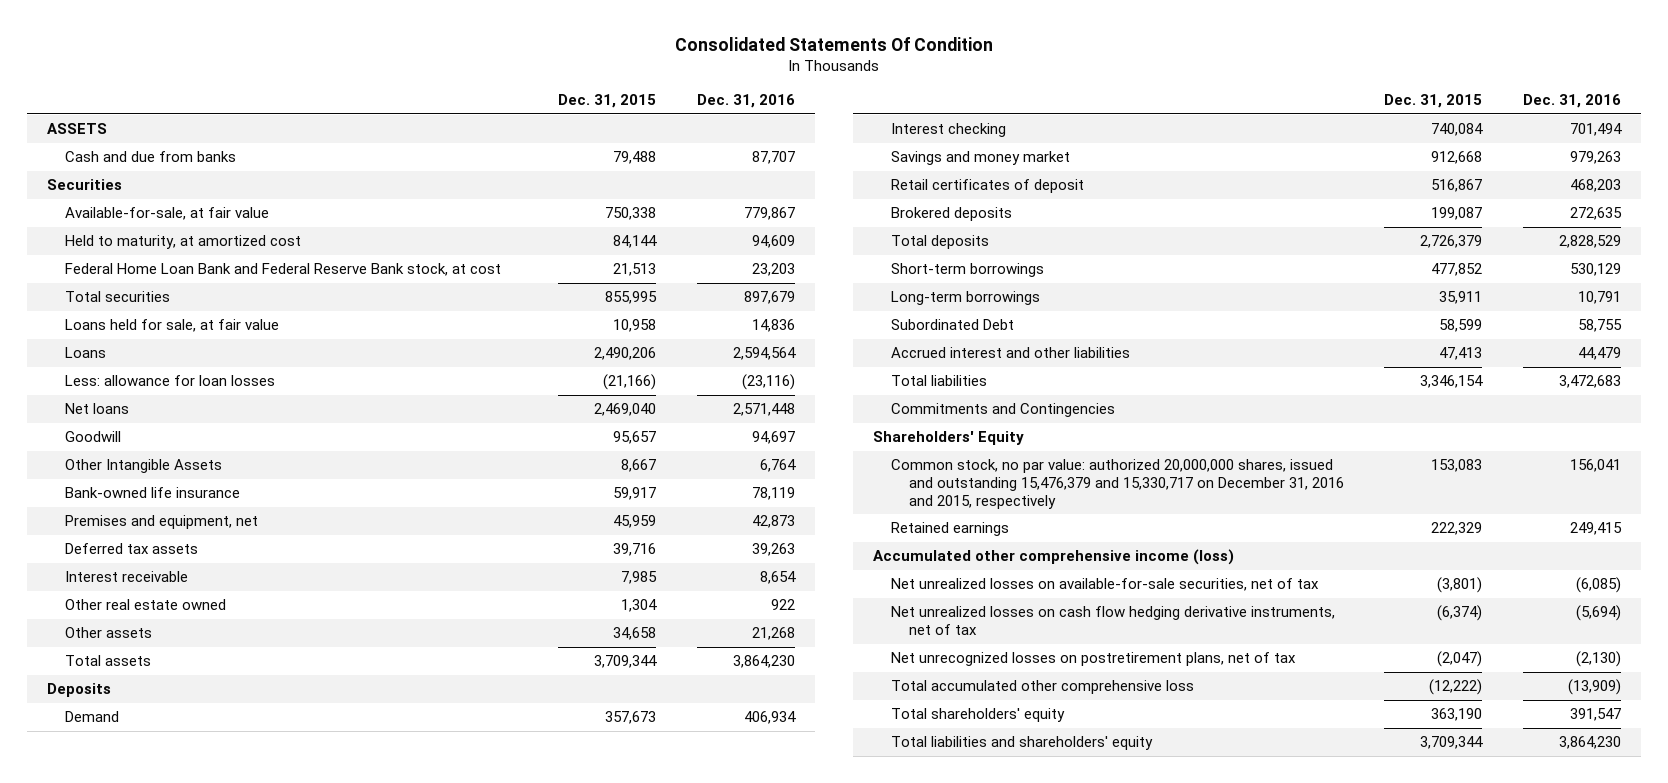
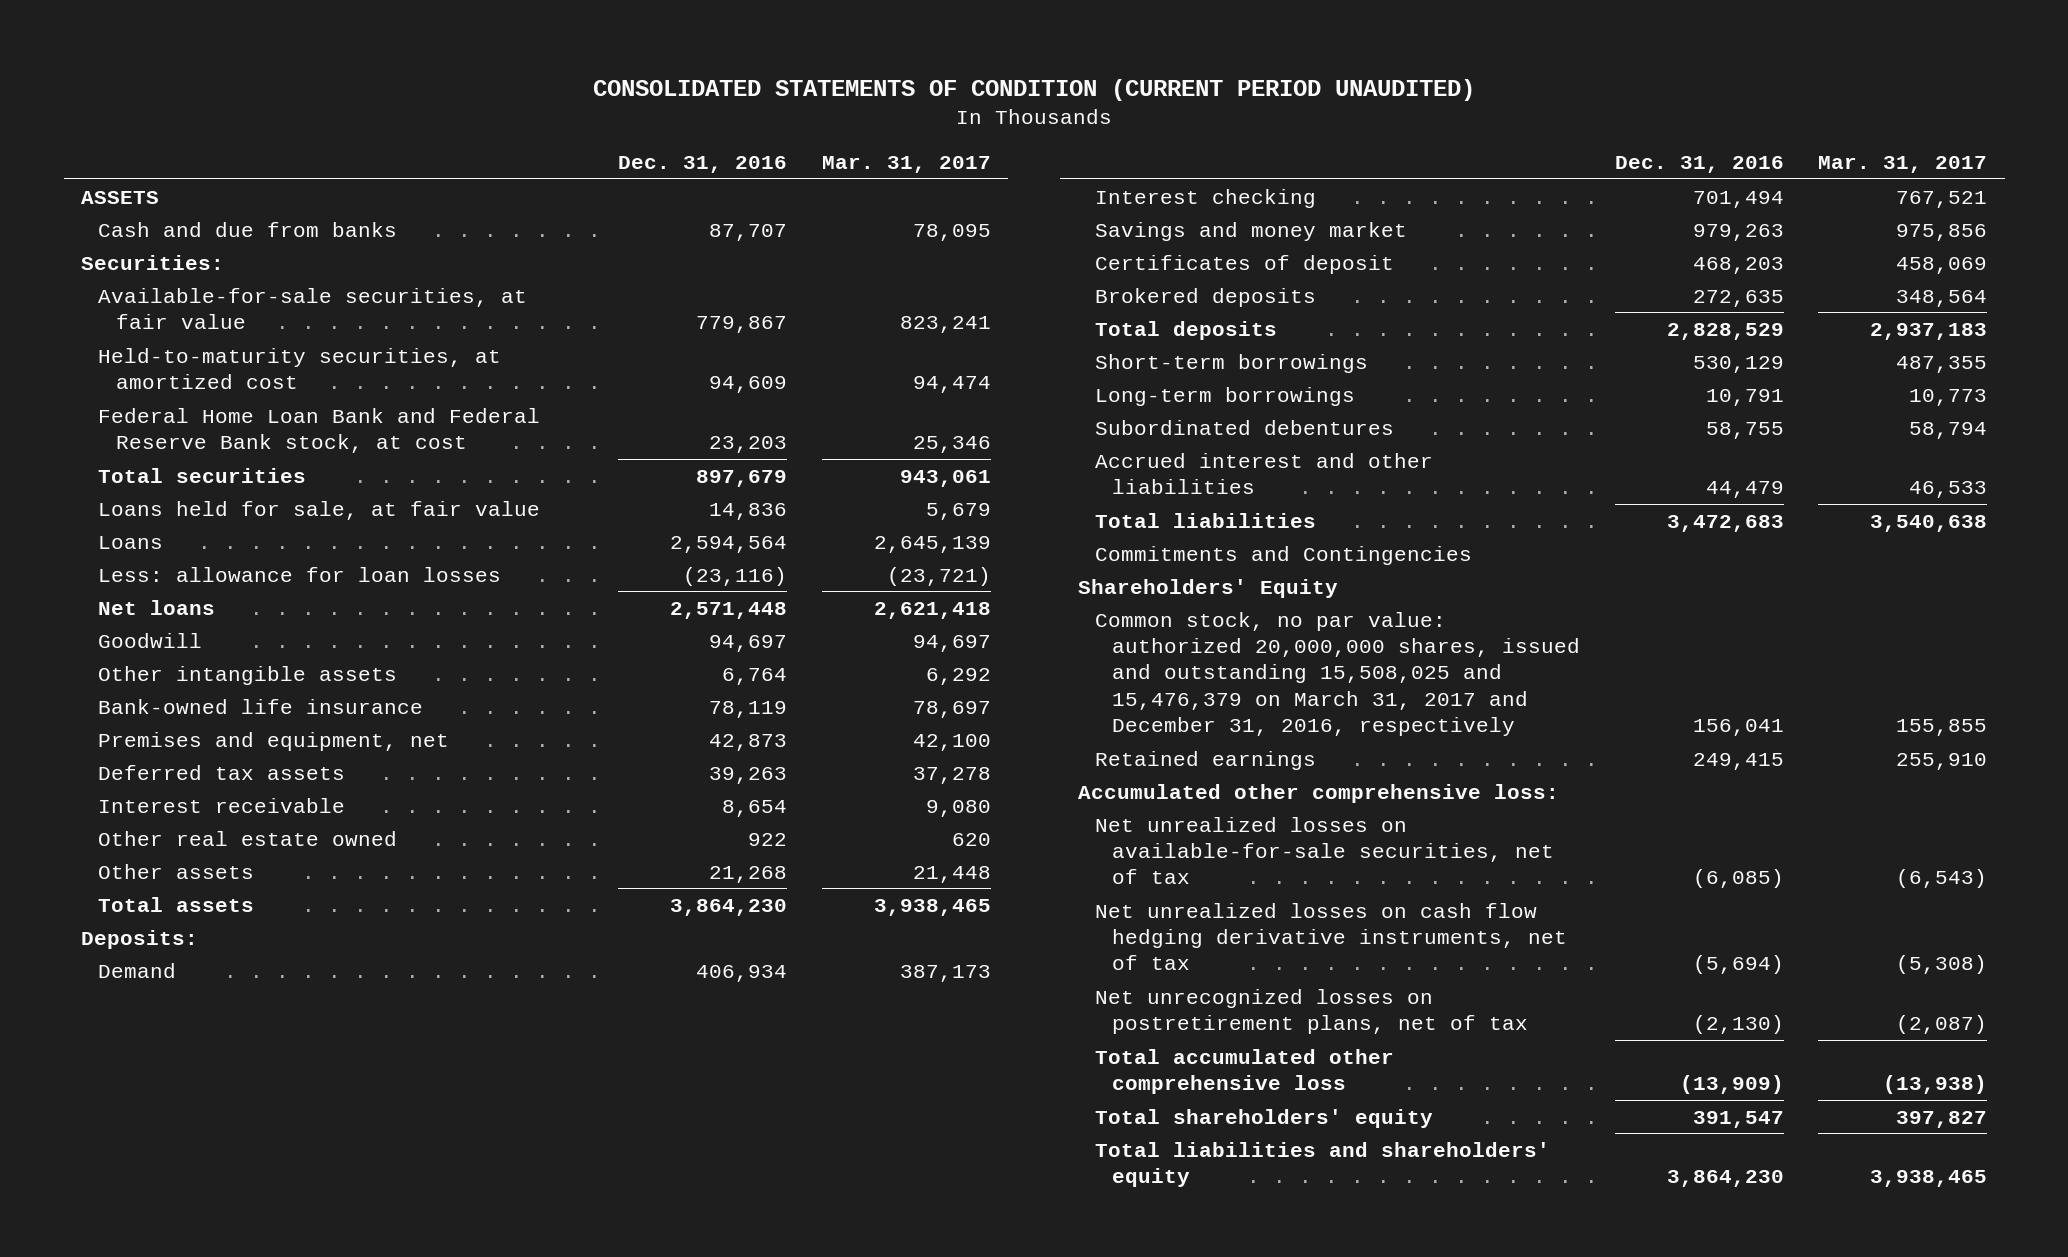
[675,36,994,51] Consolidated Statements Of Condition -> [593,79,1476,102] CONSOLIDATED STATEMENTS OF CONDITION (CURRENT PERIOD UNAUDITED)
[558,94,657,109] Dec. 31, 2015 -> none
none -> [821,155,991,173] Mar. 31, 2017
[47,179,123,191] Securities -> [80,254,224,270] Securities:
[65,207,270,221] Available-for-sale, at fair value -> [98,287,528,330] Available-for-sale securities, at fair value
[65,235,302,250] Held to maturity, at amortized cost -> [98,347,502,390] Held-to-maturity securities, at amortized cost
[65,459,223,474] Other Intangible Assets -> [98,665,398,685] Other intangible assets
[47,683,112,698] Deposits -> [80,929,198,949] Deposits:
[890,179,1084,194] Retail certificates of deposit -> [1095,254,1395,274] Certificates of deposit
[890,319,1014,331] Subordinated Debt -> [1095,419,1395,435] Subordinated debentures
[890,459,1344,509] Common stock, no par value: authorized 20,000,000 shares, issued and outstanding 15,476,379 and 15,330,717 on December 31, 2016 and 2015, respectively -> [1095,611,1581,737] Common stock, no par value: authorized 20,000,000 shares, issued and outstanding 15,508,025 and 15,476,379 on March 31, 2017 and December 31, 2016, respectively
[873,549,1235,566] Accumulated other comprehensive income (loss) -> [1077,783,1559,803] Accumulated other comprehensive loss:

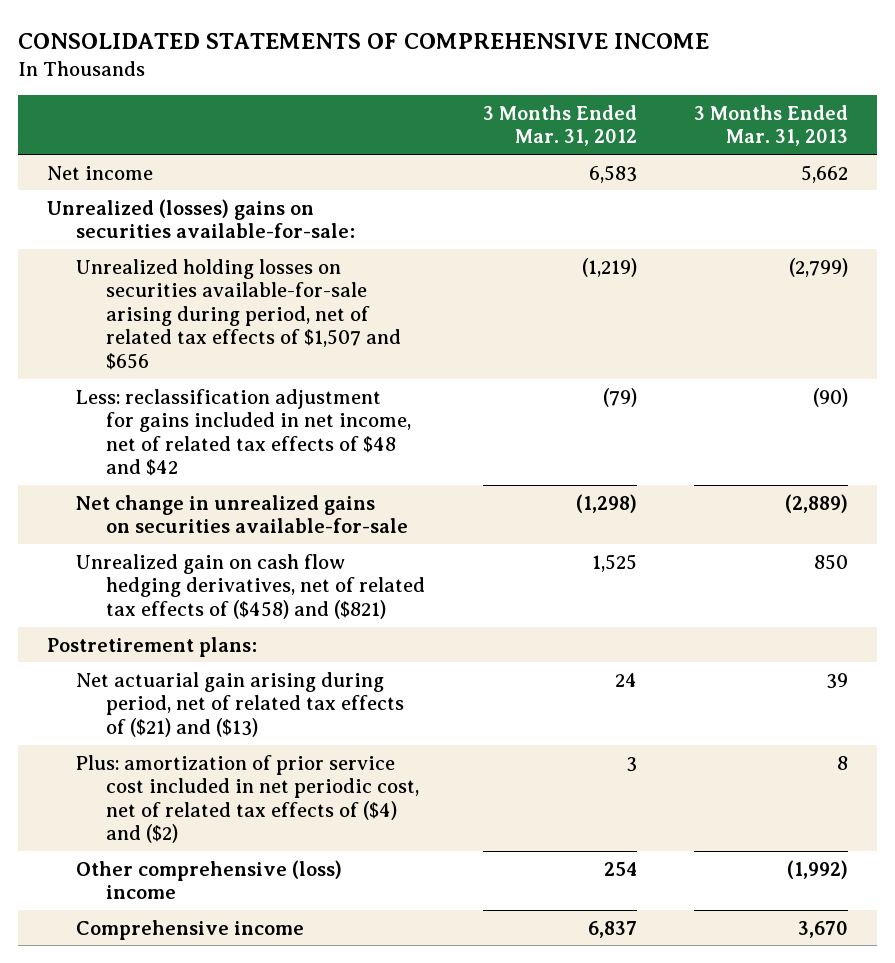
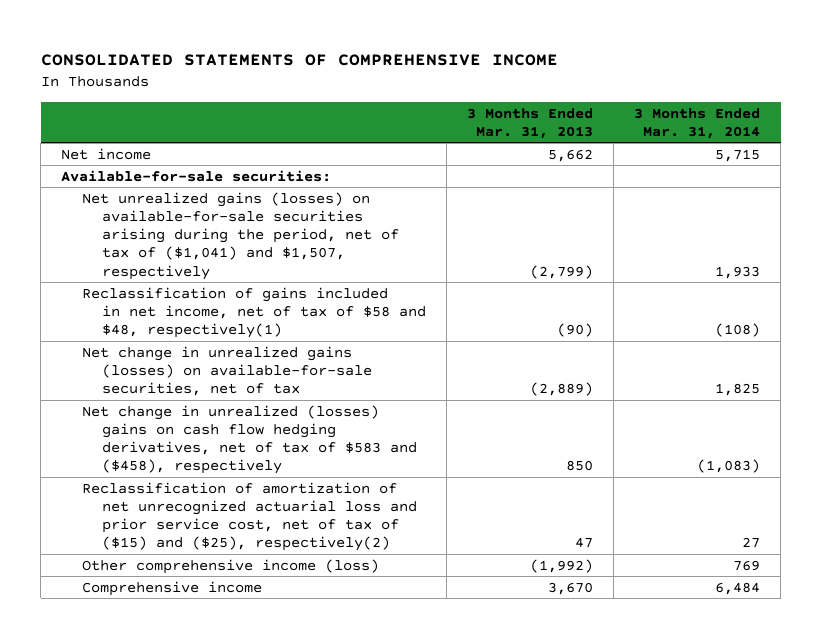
[482,104,637,147] 3 Months Ended Mar. 31, 2012 -> none
none -> [634,107,761,139] 3 Months Ended Mar. 31, 2014
[46,636,257,657] Postretirement plans: -> none
[76,671,404,737] Net actuarial gain arising during period, net of related tax effects of ($21) and ($13) -> none
[76,754,419,844] Plus: amortization of prior service cost included in net periodic cost, net of related tax effects of ($4) and ($2) -> none
[46,198,356,239] Unrealized (losses) gains on securities available-for-sale: -> [61,169,332,182] Available-for-sale securities:
[76,258,401,370] Unrealized holding losses on securities available-for-sale arising during period, net of related tax effects of $1,507 and $656 -> [81,191,400,280] Net unrealized gains (losses) on available-for-sale securities arising during the period, net of tax of ($1,041) and $1,507, respectively
[76,388,411,477] Less: reclassification adjustment for gains included in net income, net of related tax effects of $48 and $42 -> [81,286,427,339] Reclassification of gains included in net income, net of tax of $58 and $48, respectively(1)
[76,494,408,534] Net change in unrealized gains on securities available-for-sale -> [81,345,373,397] Net change in unrealized gains (losses) on available-for-sale securities, net of tax
[76,553,425,619] Unrealized gain on cash flow hedging derivatives, net of related tax effects of ($458) and ($821) -> [81,404,418,475] Net change in unrealized (losses) gains on cash flow hedging derivatives, net of tax of $583 and ($458), respectively
none -> [81,481,418,552] Reclassification of amortization of net unrecognized actuarial loss and prior service cost, net of tax of ($15) and ($25), respectively(2)
[76,859,343,900] Other comprehensive (loss) income -> [81,558,379,574] Other comprehensive income (loss)

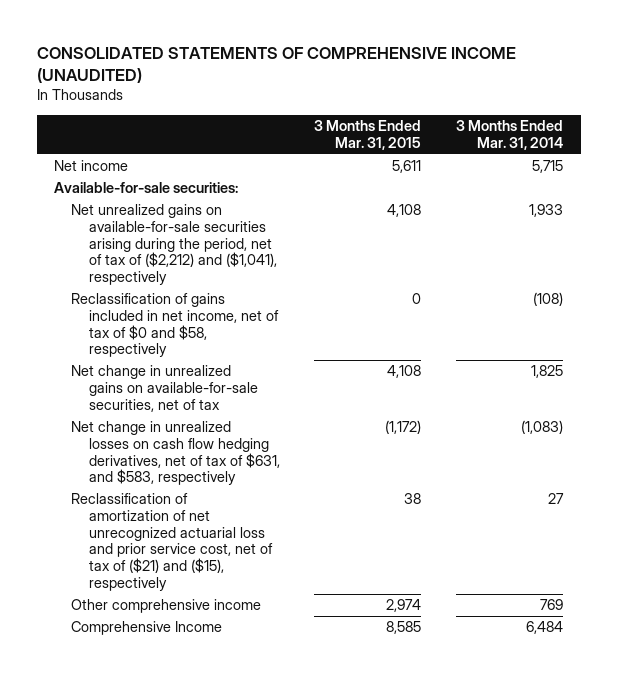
[40,53,558,66] CONSOLIDATED STATEMENTS OF COMPREHENSIVE INCOME -> [36,46,516,84] CONSOLIDATED STATEMENTS OF COMPREHENSIVE INCOME (UNAUDITED)
[467,107,594,139] 3 Months Ended Mar. 31, 2013 -> none
none -> [314,119,422,150] 3 Months Ended Mar. 31, 2015
[81,191,400,280] Net unrealized gains (losses) on available-for-sale securities arising during the period, net of tax of ($1,041) and $1,507, respectively -> [71,204,277,286] Net unrealized gains on available-for-sale securities arising during the period, net of tax of ($2,212) and ($1,041), respectively
[81,286,427,339] Reclassification of gains included in net income, net of tax of $58 and $48, respectively(1) -> [71,293,279,358] Reclassification of gains included in net income, net of tax of $0 and $58, respectively
[81,345,373,397] Net change in unrealized gains (losses) on available-for-sale securities, net of tax -> [71,365,258,412] Net change in unrealized gains on available-for-sale securities, net of tax
[81,404,418,475] Net change in unrealized (losses) gains on cash flow hedging derivatives, net of tax of $583 and ($458), respectively -> [71,421,280,486] Net change in unrealized losses on cash flow hedging derivatives, net of tax of $631, and $583, respectively
[81,481,418,552] Reclassification of amortization of net unrecognized actuarial loss and prior service cost, net of tax of ($15) and ($25), respectively(2) -> [71,493,273,591] Reclassification of amortization of net unrecognized actuarial loss and prior service cost, net of tax of ($21) and ($15), respectively
[81,558,379,574] Other comprehensive income (loss) -> [71,599,262,614] Other comprehensive income
[81,580,262,596] Comprehensive income -> [71,621,223,636] Comprehensive Income

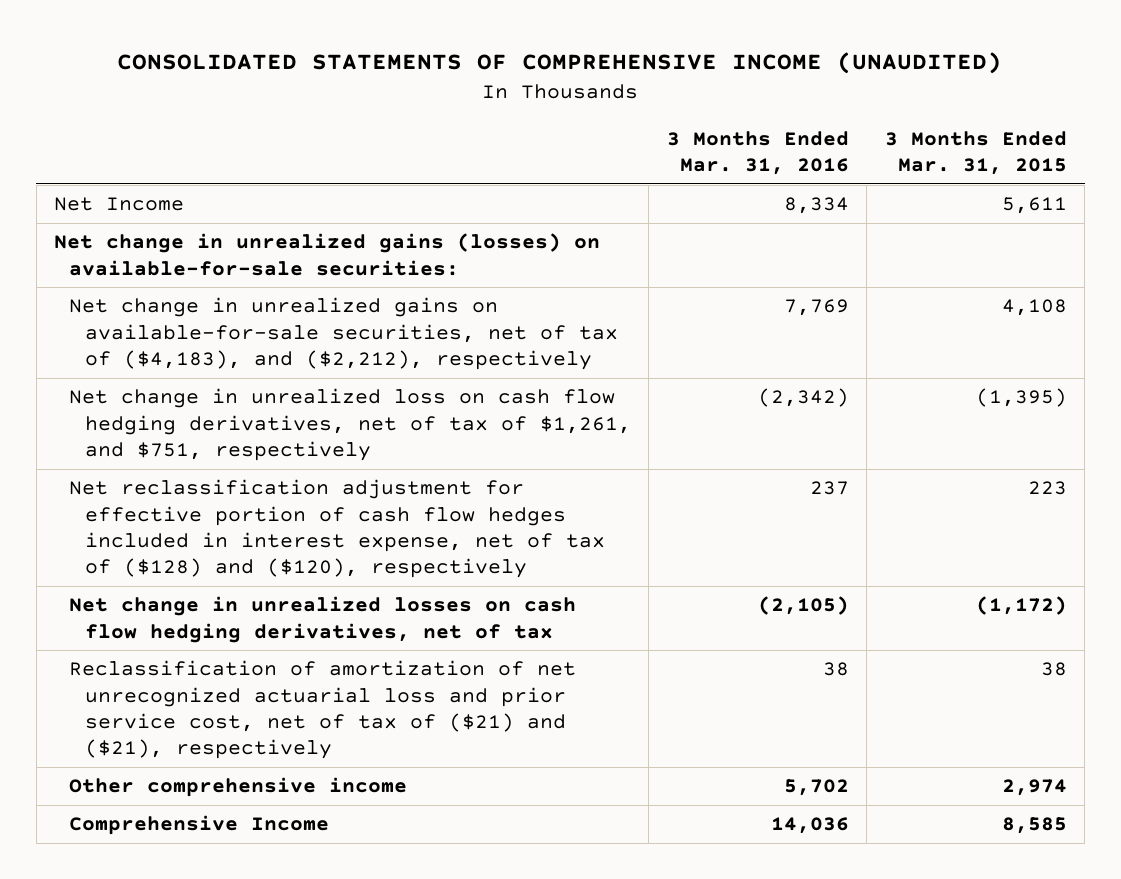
[456,119,564,150] 3 Months Ended Mar. 31, 2014 -> none
none -> [666,130,849,176] 3 Months Ended Mar. 31, 2016
[71,293,279,358] Reclassification of gains included in net income, net of tax of $0 and $58, respectively -> none
[71,365,258,412] Net change in unrealized gains on available-for-sale securities, net of tax -> none
[54,160,129,172] Net income -> [54,197,185,212] Net Income
[54,182,239,194] Available-for-sale securities: -> [54,233,601,276] Net change in unrealized gains (losses) on available-for-sale securities:
[71,204,277,286] Net unrealized gains on available-for-sale securities arising during the period, net of tax of ($2,212) and ($1,041), respectively -> [69,297,618,370] Net change in unrealized gains on available-for-sale securities, net of tax of ($4,183), and ($2,212), respectively
[71,421,280,486] Net change in unrealized losses on cash flow hedging derivatives, net of tax of $631, and $583, respectively -> [69,388,631,461] Net change in unrealized loss on cash flow hedging derivatives, net of tax of $1,261, and $751, respectively
[385,420,422,435] (1,172) -> [975,388,1067,408] (1,395)
none -> [69,479,605,579] Net reclassification adjustment for effective portion of cash flow hedges included in interest expense, net of tax of ($128) and ($120), respectively
none -> [69,596,577,643] Net change in unrealized losses on cash flow hedging derivatives, net of tax
[71,493,273,591] Reclassification of amortization of net unrecognized actuarial loss and prior service cost, net of tax of ($21) and ($15), respectively -> [69,660,577,760] Reclassification of amortization of net unrecognized actuarial loss and prior service cost, net of tax of ($21) and ($21), respectively

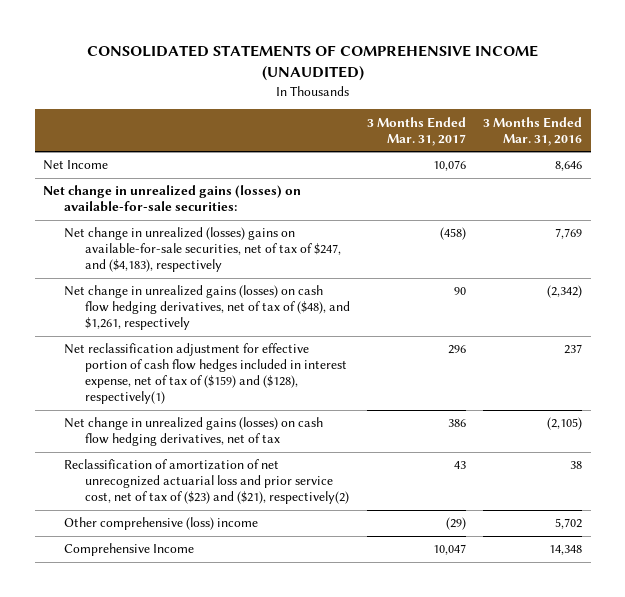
[884,130,1067,176] 3 Months Ended Mar. 31, 2015 -> none
none -> [367,116,467,146] 3 Months Ended Mar. 31, 2017
[783,197,849,215] 8,334 -> [555,161,583,172] 8,646
[69,297,618,370] Net change in unrealized gains on available-for-sale securities, net of tax of ($4,183), and ($2,212), respectively -> [64,227,342,273] Net change in unrealized (losses) gains on available-for-sale securities, net of tax of $247, and ($4,183), respectively
[69,388,631,461] Net change in unrealized loss on cash flow hedging derivatives, net of tax of $1,261, and $751, respectively -> [64,285,351,331] Net change in unrealized gains (losses) on cash flow hedging derivatives, net of tax of ($48), and $1,261, respectively
[69,479,605,579] Net reclassification adjustment for effective portion of cash flow hedges included in interest expense, net of tax of ($128) and ($120), respectively -> [64,343,348,404] Net reclassification adjustment for effective portion of cash flow hedges included in interest expense, net of tax of ($159) and ($128), respectively(1)
[69,596,577,643] Net change in unrealized losses on cash flow hedging derivatives, net of tax -> [64,417,324,447] Net change in unrealized gains (losses) on cash flow hedging derivatives, net of tax
[69,660,577,760] Reclassification of amortization of net unrecognized actuarial loss and prior service cost, net of tax of ($21) and ($21), respectively -> [64,459,350,505] Reclassification of amortization of net unrecognized actuarial loss and prior service cost, net of tax of ($23) and ($21), respectively(2)
[69,777,408,798] Other comprehensive income -> [64,517,259,531] Other comprehensive (loss) income
[770,817,849,835] 14,036 -> [549,545,583,556] 14,348

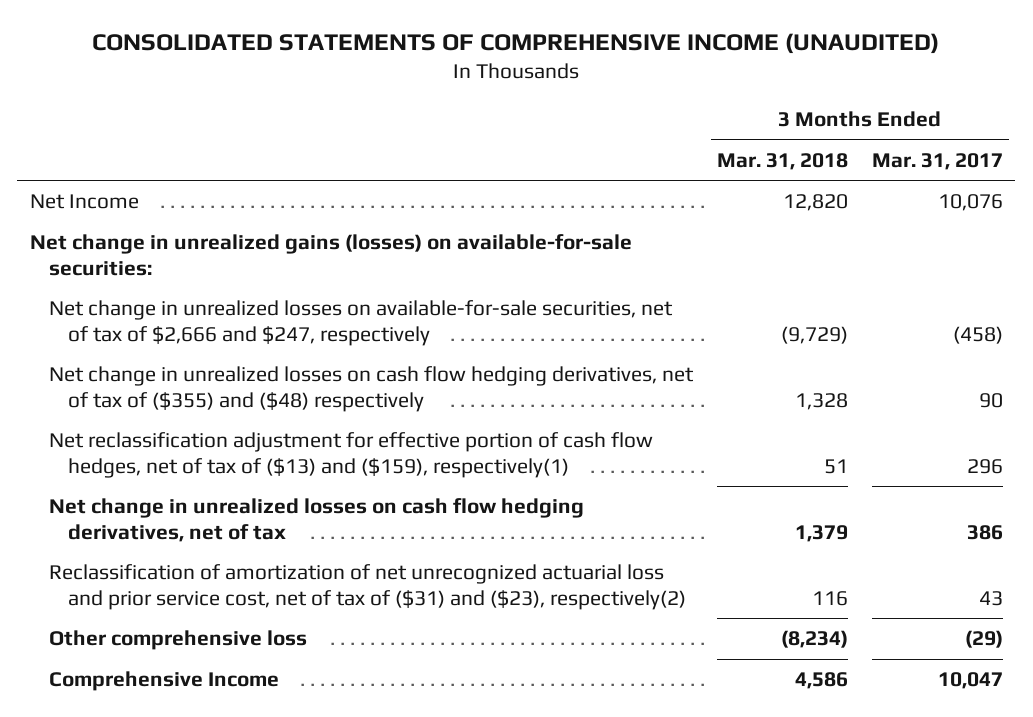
[483,116,583,146] 3 Months Ended Mar. 31, 2016 -> none
none -> [716,152,848,170] Mar. 31, 2018
[64,227,342,273] Net change in unrealized (losses) gains on available-for-sale securities, net of tax of $247, and ($4,183), respectively -> [48,300,673,346] Net change in unrealized losses on available-for-sale securities, net of tax of $2,666 and $247, respectively
[64,285,351,331] Net change in unrealized gains (losses) on cash flow hedging derivatives, net of tax of ($48), and $1,261, respectively -> [48,366,694,412] Net change in unrealized losses on cash flow hedging derivatives, net of tax of ($355) and ($48) respectively
[64,343,348,404] Net reclassification adjustment for effective portion of cash flow hedges included in interest expense, net of tax of ($159) and ($128), respectively(1) -> [48,432,653,478] Net reclassification adjustment for effective portion of cash flow hedges, net of tax of ($13) and ($159), respectively(1)
[64,417,324,447] Net change in unrealized gains (losses) on cash flow hedging derivatives, net of tax -> [48,498,584,542] Net change in unrealized losses on cash flow hedging derivatives, net of tax
[64,459,350,505] Reclassification of amortization of net unrecognized actuarial loss and prior service cost, net of tax of ($23) and ($21), respectively(2) -> [48,564,686,610] Reclassification of amortization of net unrecognized actuarial loss and prior service cost, net of tax of ($31) and ($23), respectively(2)
[64,517,259,531] Other comprehensive (loss) income -> [48,630,307,651] Other comprehensive loss

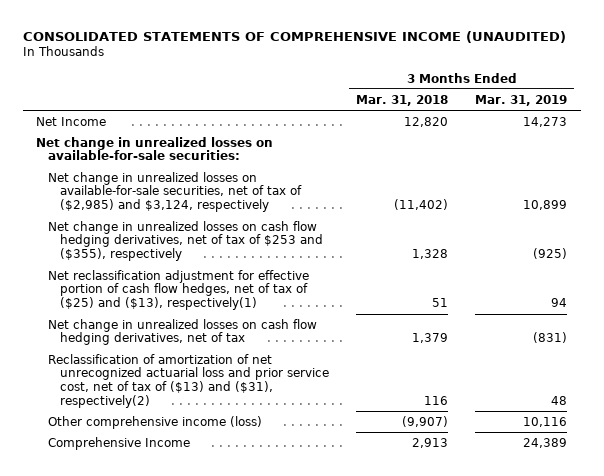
[872,152,1004,170] Mar. 31, 2017 -> none
none -> [475,94,568,106] Mar. 31, 2019
[29,234,632,276] Net change in unrealized gains (losses) on available-for-sale securities: -> [36,136,274,161] Net change in unrealized losses on available-for-sale securities:
[48,300,673,346] Net change in unrealized losses on available-for-sale securities, net of tax of $2,666 and $247, respectively -> [48,171,303,213] Net change in unrealized losses on available-for-sale securities, net of tax of ($2,985) and $3,124, respectively
[780,325,848,344] (9,729) -> [394,199,449,211] (11,402)
[48,366,694,412] Net change in unrealized losses on cash flow hedging derivatives, net of tax of ($355) and ($48) respectively -> [48,220,324,262] Net change in unrealized losses on cash flow hedging derivatives, net of tax of $253 and ($355), respectively
[48,432,653,478] Net reclassification adjustment for effective portion of cash flow hedges, net of tax of ($13) and ($159), respectively(1) -> [48,269,310,311] Net reclassification adjustment for effective portion of cash flow hedges, net of tax of ($25) and ($13), respectively(1)
[48,564,686,610] Reclassification of amortization of net unrecognized actuarial loss and prior service cost, net of tax of ($31) and ($23), respectively(2) -> [48,353,330,408] Reclassification of amortization of net unrecognized actuarial loss and prior service cost, net of tax of ($13) and ($31), respectively(2)
[48,630,307,651] Other comprehensive loss -> [48,415,263,429] Other comprehensive income (loss)
[780,630,848,649] (8,234) -> [402,415,449,427] (9,907)
[794,672,848,690] 4,586 -> [412,437,449,448] 2,913

